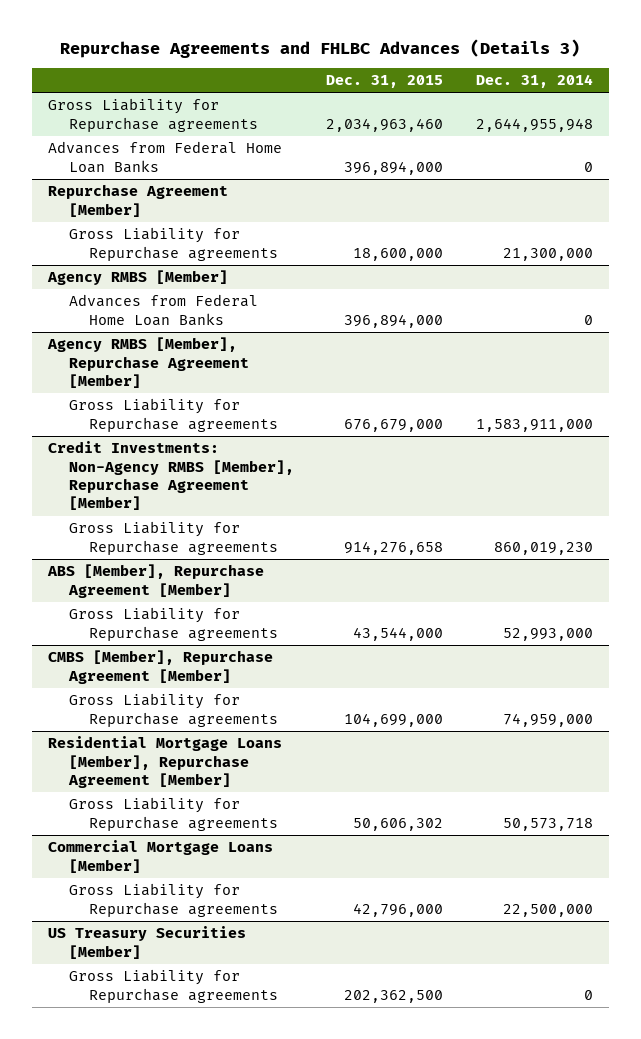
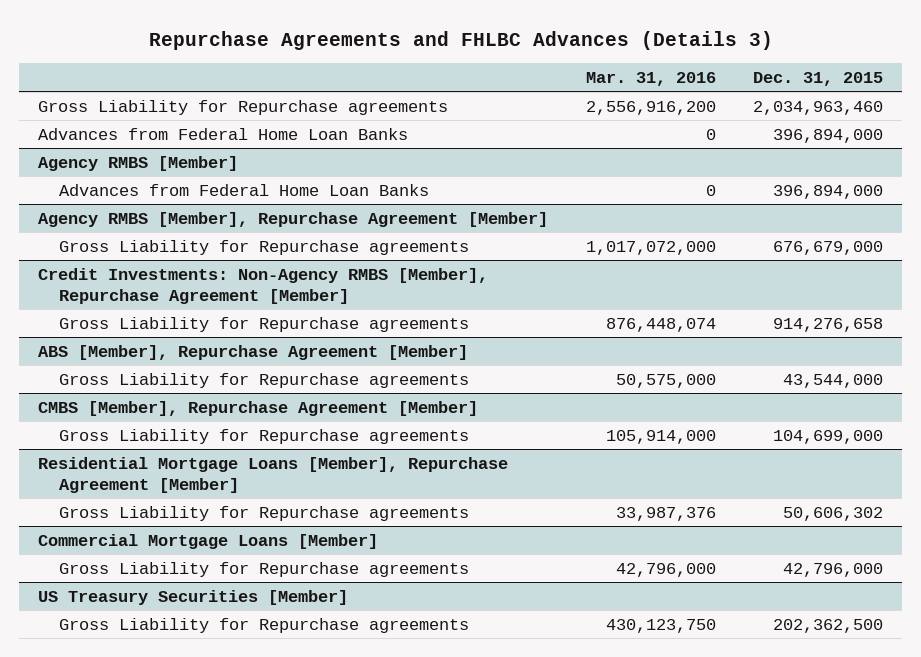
[475,74,593,89] Dec. 31, 2014 -> none
none -> [585,71,716,86] Mar. 31, 2016
[48,184,229,217] Repurchase Agreement [Member] -> none
[68,227,279,261] Gross Liability for Repurchase agreements -> none

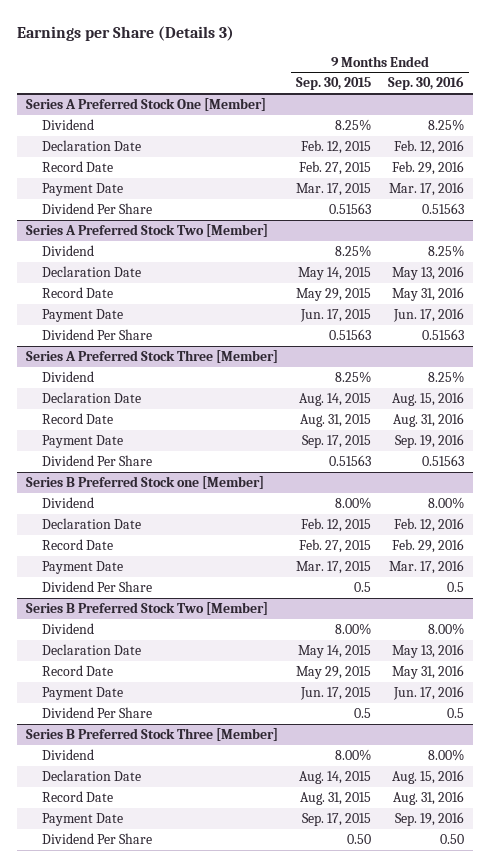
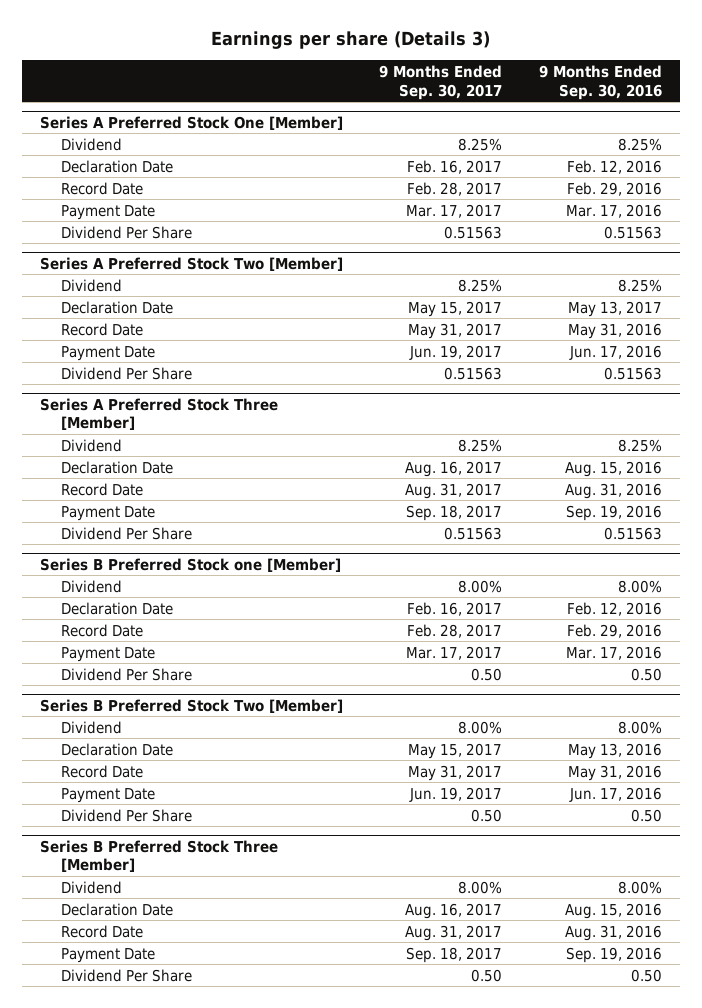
[17,26,235,42] Earnings per Share (Details 3) -> [210,31,490,50] Earnings per share (Details 3)
[295,77,371,91] Sep. 30, 2015 -> none
none -> [379,65,503,100] 9 Months Ended Sep. 30, 2017
[392,265,465,280] May 13, 2016 -> [567,300,662,317] May 13, 2017
[447,581,465,592] 0.5 -> [630,667,662,681] 0.50
[447,707,465,718] 0.5 -> [630,808,662,822] 0.50

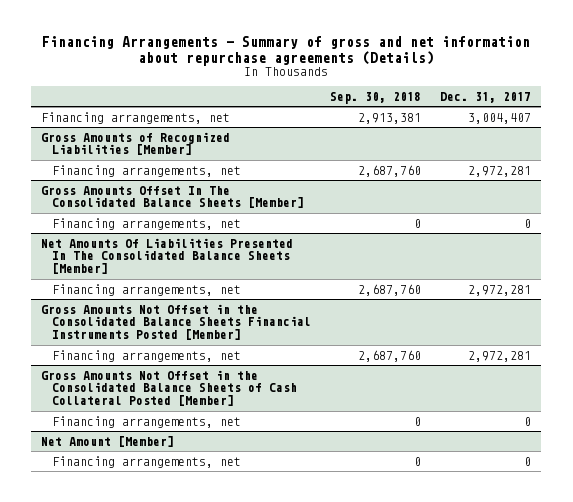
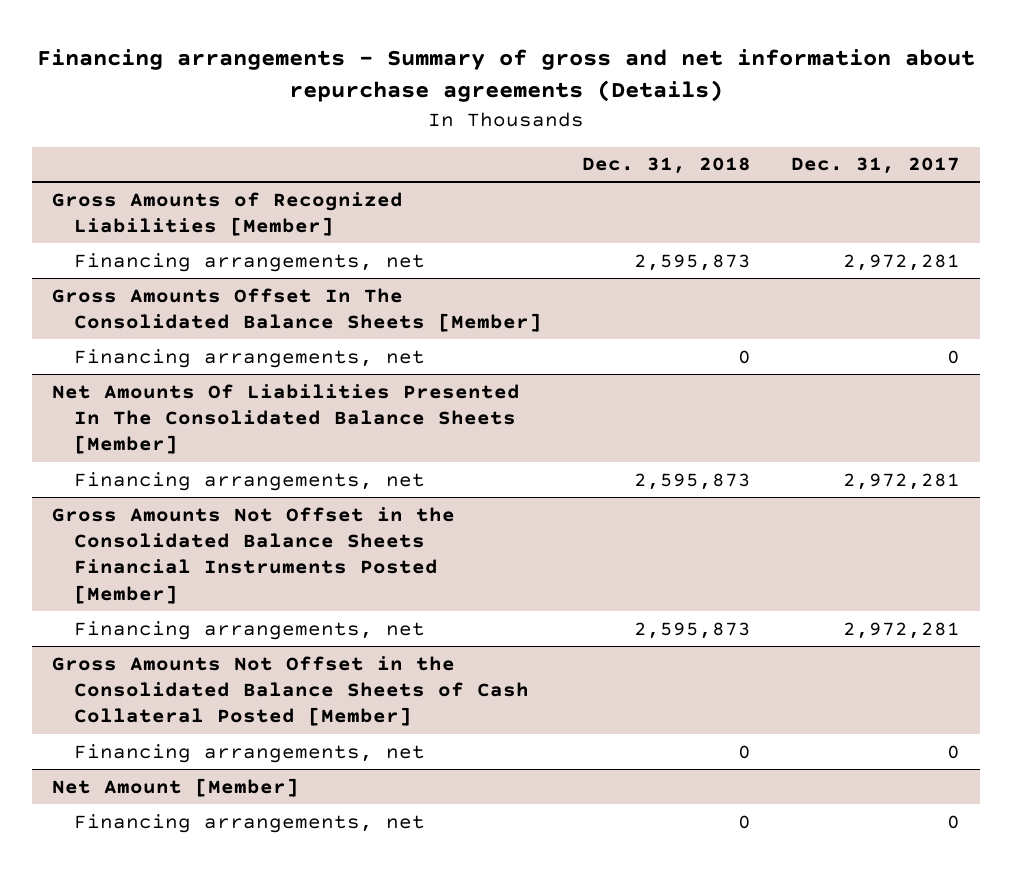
[42,35,531,66] Financing Arrangements - Summary of gross and net information about repurchase agreements (Details) -> [37,48,976,103] Financing arrangements - Summary of gross and net information about repurchase agreements (Details)
[329,91,421,104] Sep. 30, 2018 -> none
none -> [582,157,752,175] Dec. 31, 2018
[41,111,231,124] Financing arrangements, net -> none

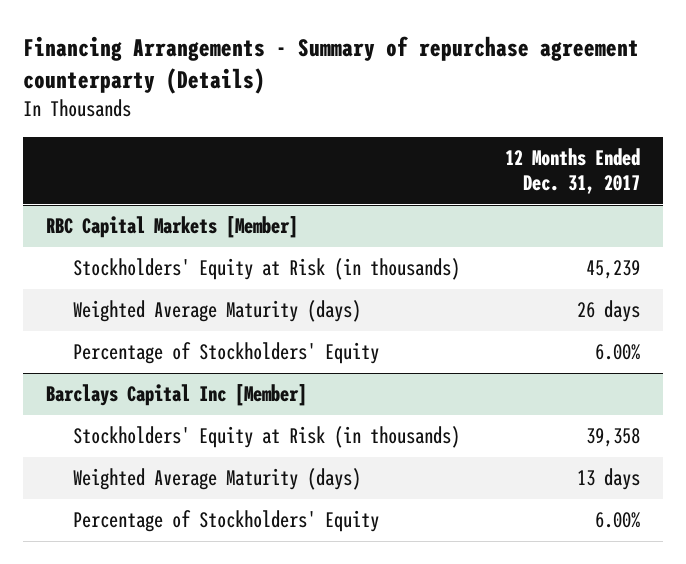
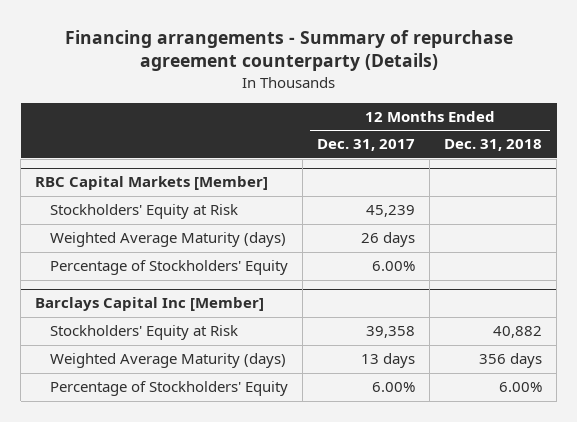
[23,35,640,94] Financing Arrangements - Summary of repurchase agreement counterparty (Details) -> [64,29,513,72] Financing arrangements - Summary of repurchase agreement counterparty (Details)
none -> [444,139,543,152] Dec. 31, 2018
[73,258,461,281] Stockholders' Equity at Risk (in thousands) -> [49,204,238,220] Stockholders' Equity at Risk
[73,426,461,449] Stockholders' Equity at Risk (in thousands) -> [49,325,238,341] Stockholders' Equity at Risk

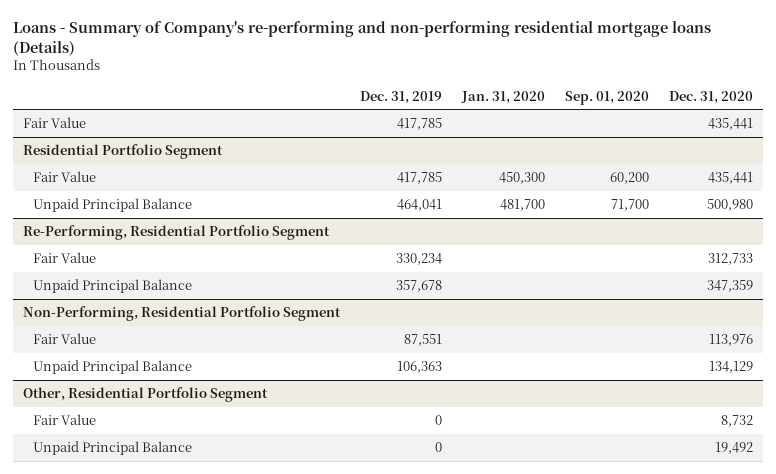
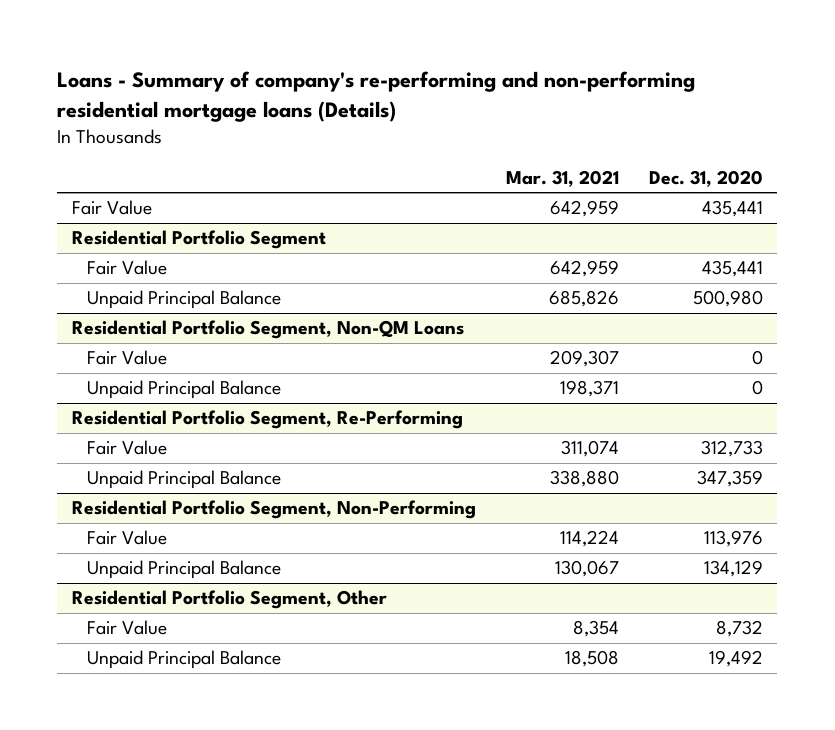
[12,20,711,56] Loans - Summary of Company's re-performing and non-performing residential mortgage loans (Details) -> [57,71,696,123] Loans - Summary of company's re-performing and non-performing residential mortgage loans (Details)
[360,90,443,104] Dec. 31, 2019 -> none
[461,90,546,104] Jan. 31, 2020 -> none
[565,90,650,105] Sep. 01, 2020 -> none
none -> [505,169,619,187] Mar. 31, 2021
none -> [72,320,465,340] Residential Portfolio Segment, Non-QM Loans
none -> [86,350,167,366] Fair Value
none -> [86,380,281,400] Unpaid Principal Balance
[22,224,330,240] Re-Performing, Residential Portfolio Segment -> [72,410,464,430] Residential Portfolio Segment, Re-Performing
[22,305,341,321] Non-Performing, Residential Portfolio Segment -> [72,500,477,520] Residential Portfolio Segment, Non-Performing
[22,386,268,402] Other, Residential Portfolio Segment -> [72,590,388,610] Residential Portfolio Segment, Other

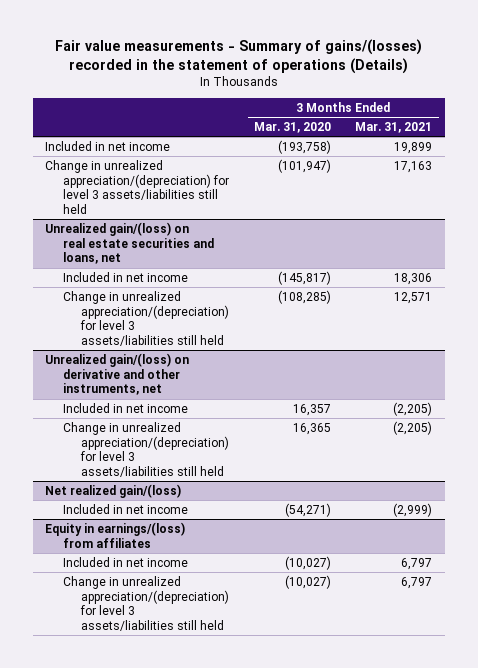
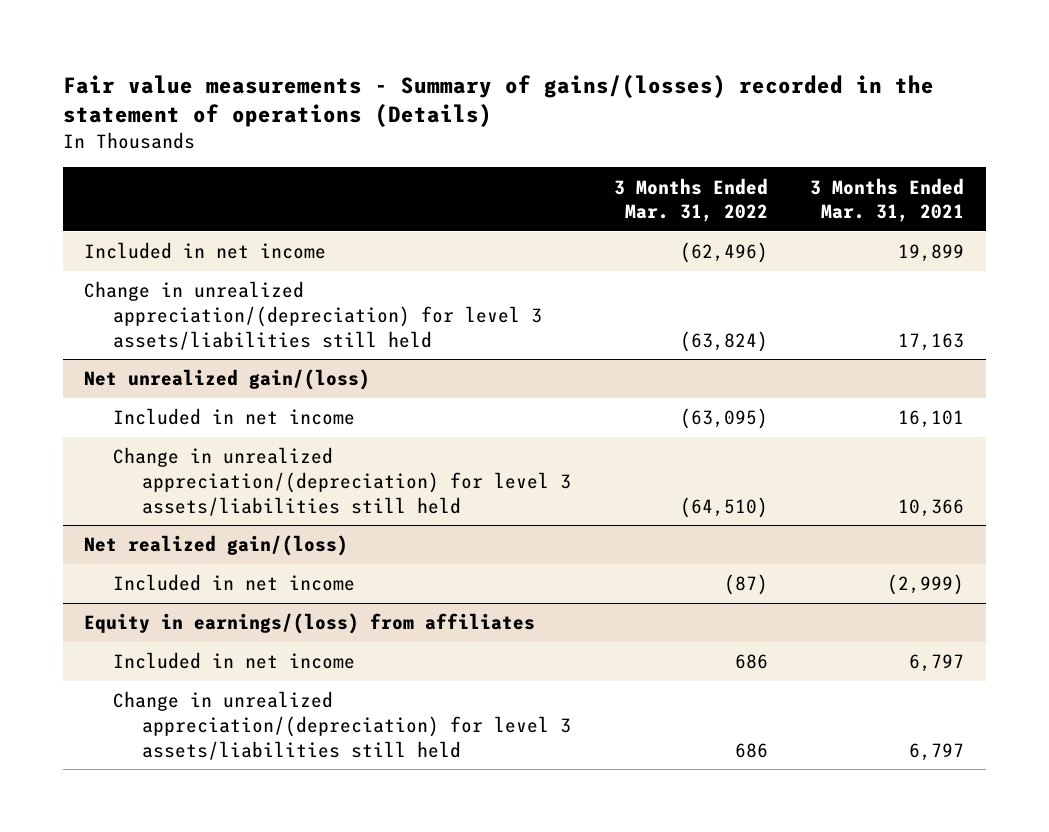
[253,121,331,133] Mar. 31, 2020 -> none
none -> [613,177,768,223] 3 Months Ended Mar. 31, 2022
[45,352,190,396] Unrealized gain/(loss) on derivative and other instruments, net -> none
[63,402,189,413] Included in net income -> none
[63,421,230,477] Change in unrealized appreciation/(depreciation) for level 3 assets/liabilities still held -> none
[45,221,215,265] Unrealized gain/(loss) on real estate securities and loans, net -> [84,369,371,391] Net unrealized gain/(loss)
[394,272,433,285] 18,306 -> [898,410,965,429] 16,101
[394,291,433,304] 12,571 -> [898,498,965,517] 10,366

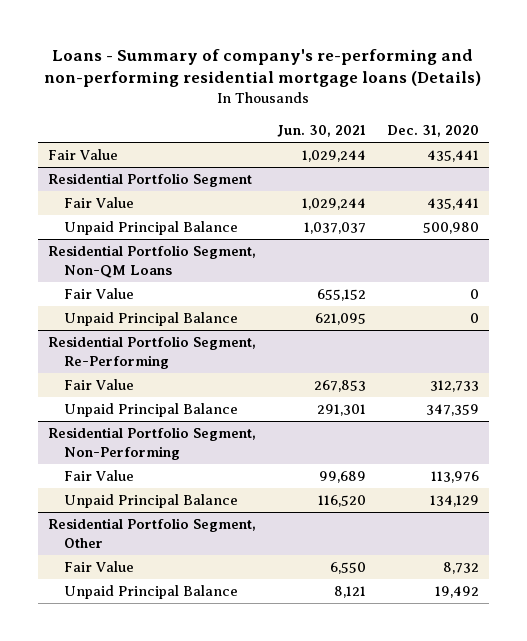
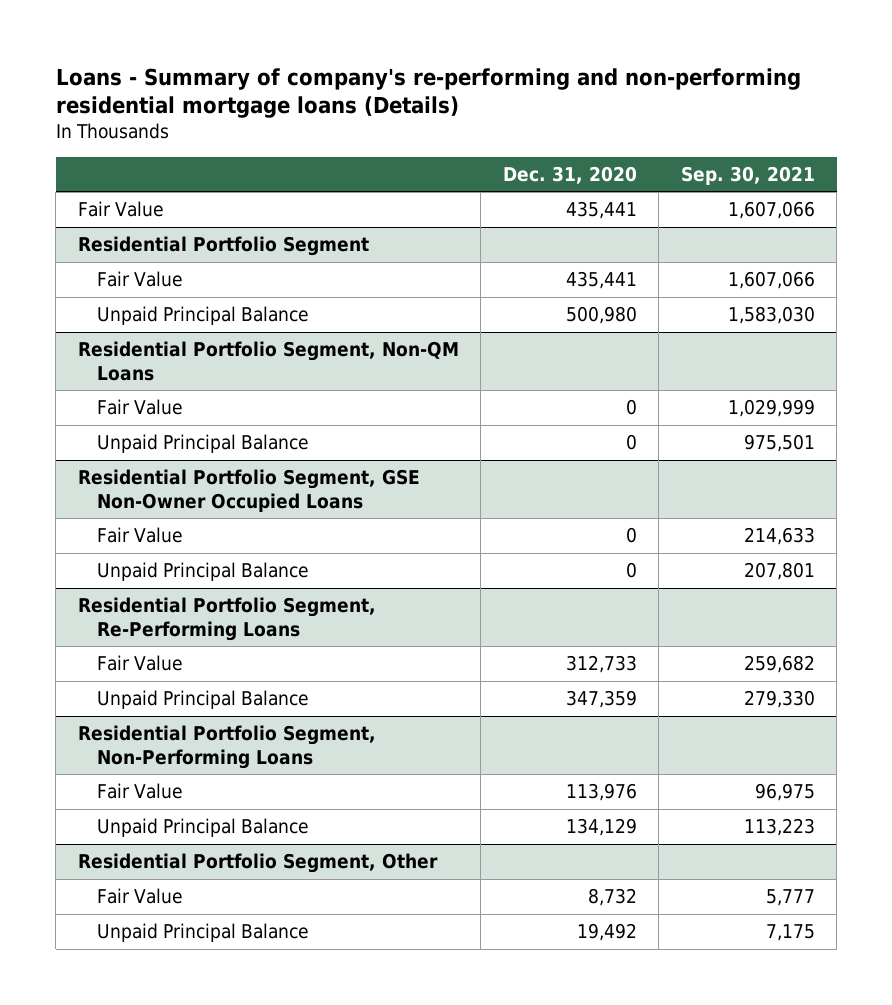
[276,125,366,138] Jun. 30, 2021 -> none
none -> [680,165,815,185] Sep. 30, 2021
none -> [77,469,420,512] Residential Portfolio Segment, GSE Non-Owner Occupied Loans
none -> [97,527,184,544] Fair Value
none -> [97,562,310,582] Unpaid Principal Balance
[48,336,257,369] Residential Portfolio Segment, Re-Performing -> [77,597,376,641] Residential Portfolio Segment, Re-Performing Loans
[48,427,257,460] Residential Portfolio Segment, Non-Performing -> [77,725,376,769] Residential Portfolio Segment, Non-Performing Loans

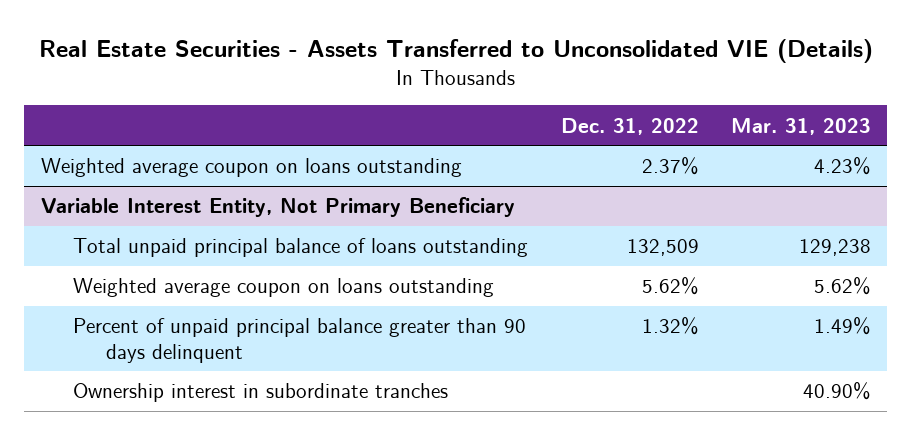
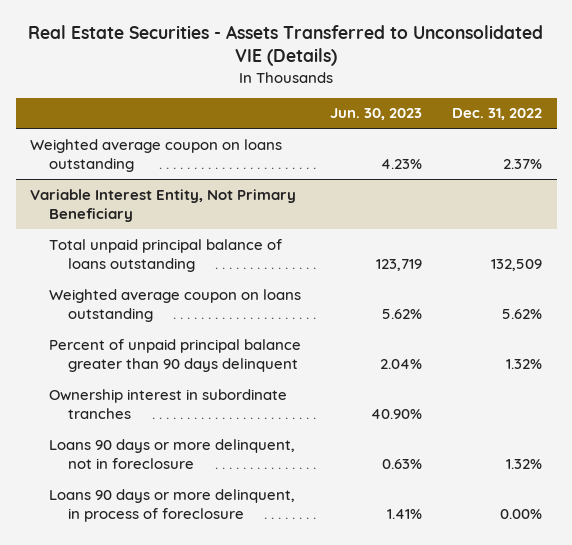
[730,117,871,135] Mar. 31, 2023 -> none
none -> [330,108,423,121] Jun. 30, 2023
none -> [49,438,296,469] Loans 90 days or more delinquent, not in foreclosure
none -> [49,488,296,522] Loans 90 days or more delinquent, in process of foreclosure

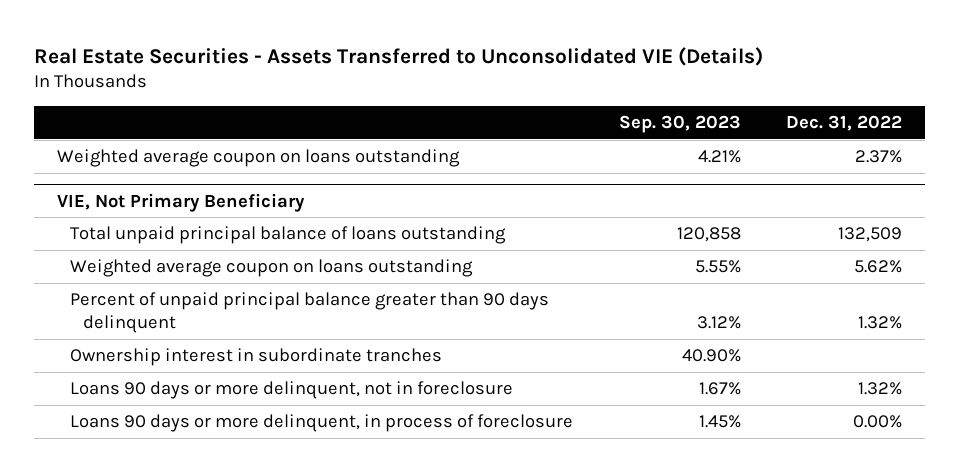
[330,108,423,121] Jun. 30, 2023 -> none
none -> [618,115,741,134] Sep. 30, 2023
[30,188,297,222] Variable Interest Entity, Not Primary Beneficiary -> [56,192,305,212] VIE, Not Primary Beneficiary

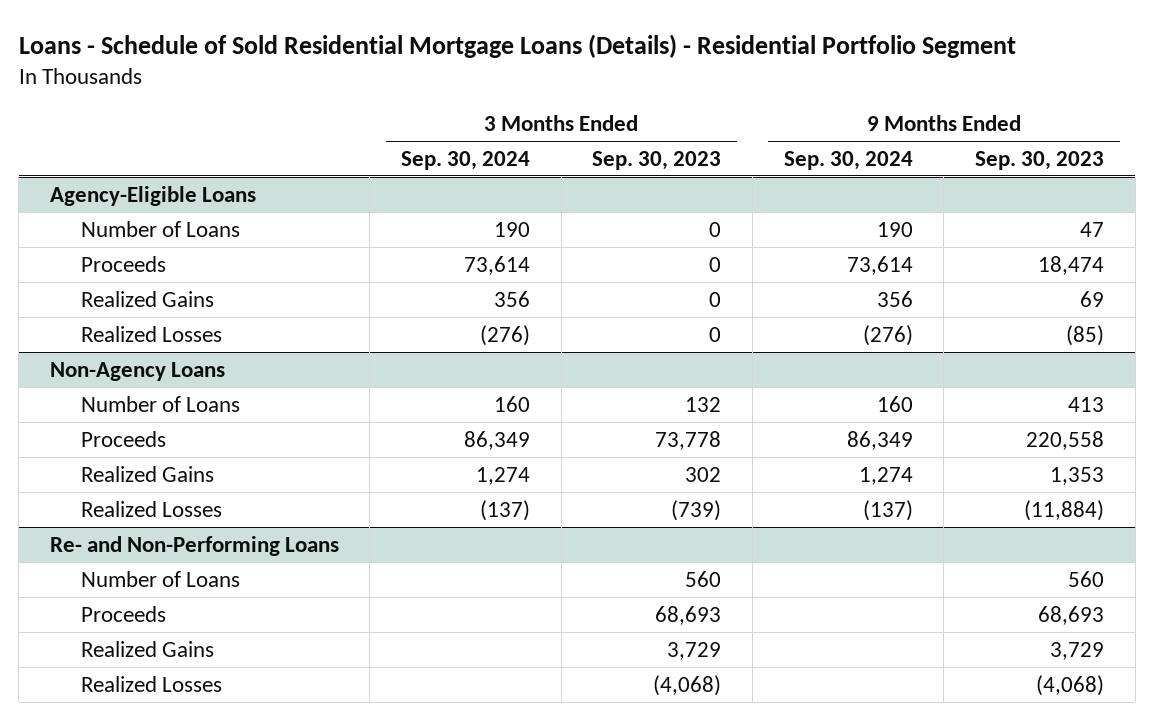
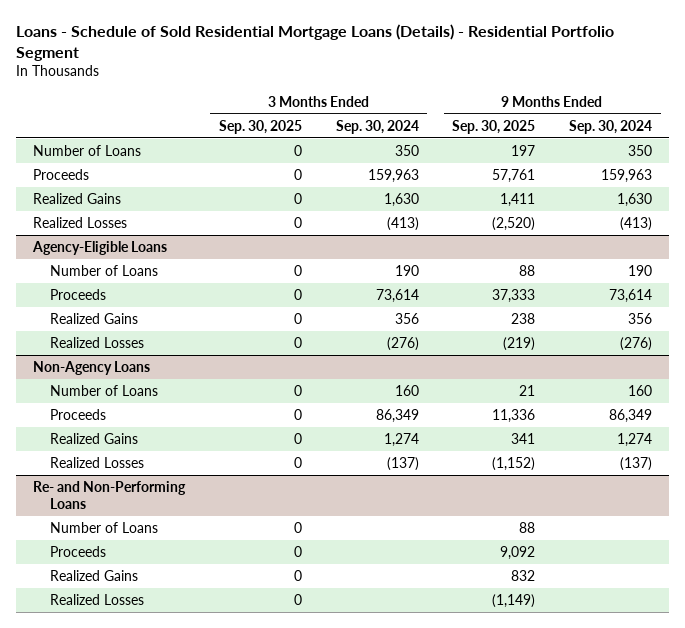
[592,150,722,170] Sep. 30, 2023 -> none
[975,150,1105,170] Sep. 30, 2023 -> none
none -> [218,119,302,134] Sep. 30, 2025
none -> [452,119,536,134] Sep. 30, 2025
none -> [32,144,141,156] Number of Loans
none -> [32,168,89,180] Proceeds
none -> [32,192,121,204] Realized Gains
none -> [32,216,127,228] Realized Losses

